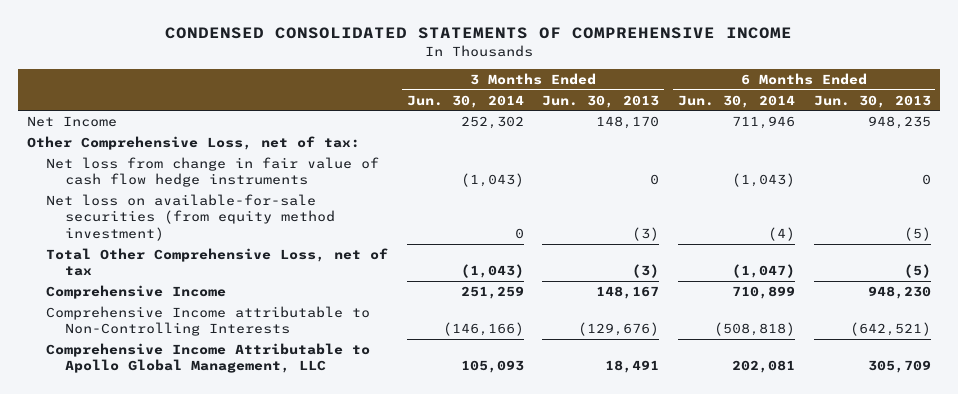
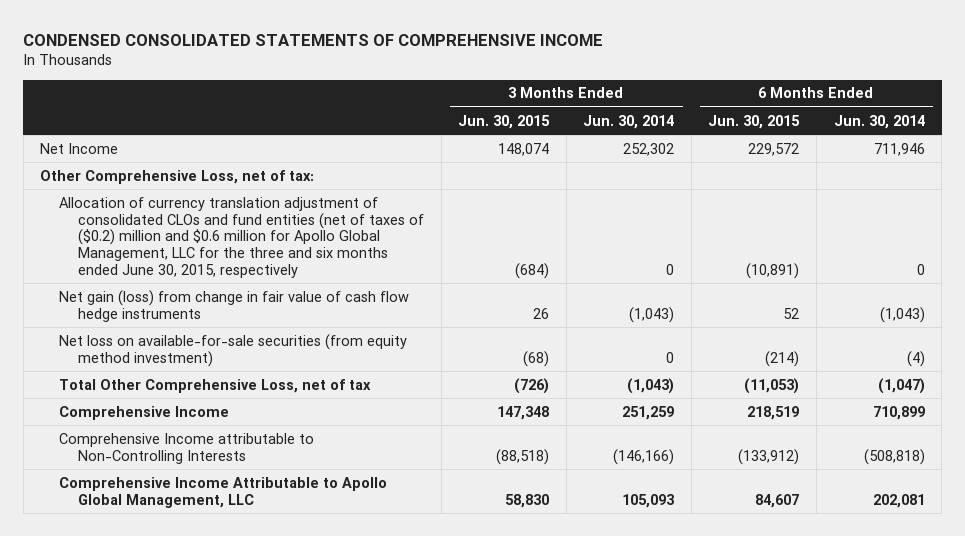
[542,94,660,108] Jun. 30, 2013 -> none
[813,94,931,108] Jun. 30, 2013 -> none
none -> [458,114,551,129] Jun. 30, 2015
none -> [708,114,801,129] Jun. 30, 2015
none -> [59,196,424,278] Allocation of currency translation adjustment of consolidated CLOs and fund entities (net of taxes of ($0.2) million and $0.6 million for Apollo Global Management, LLC for the three and six months ended June 30, 2015, respectively
[46,156,380,188] Net loss from change in fair value of cash flow hedge instruments -> [59,289,410,322] Net gain (loss) from change in fair value of cash flow hedge instruments

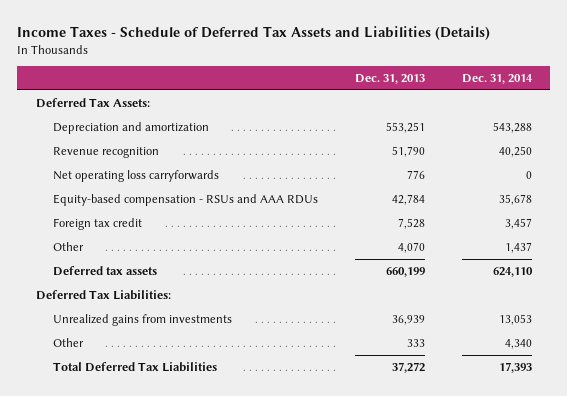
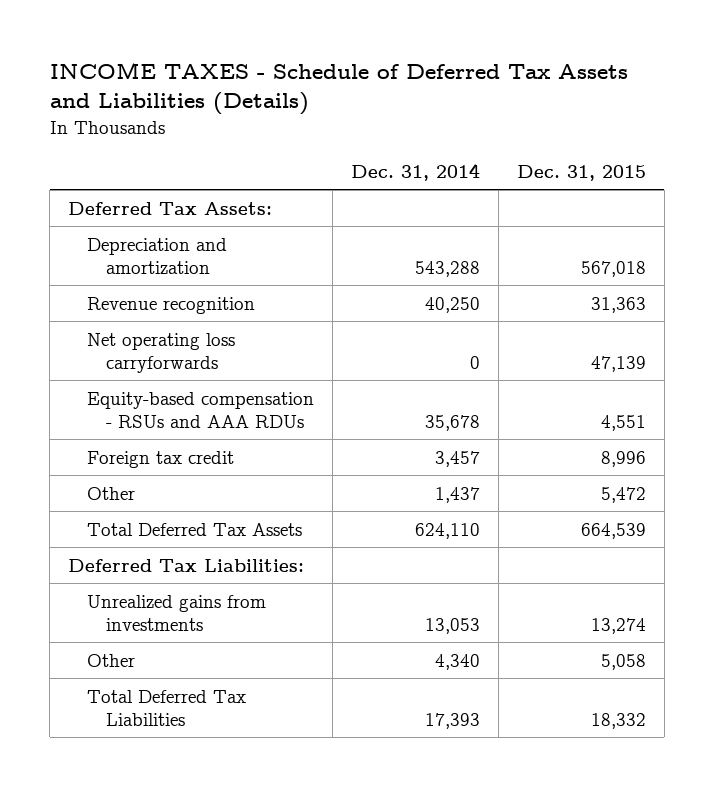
[17,25,491,40] Income Taxes - Schedule of Deferred Tax Assets and Liabilities (Details) -> [49,62,628,116] INCOME TAXES - Schedule of Deferred Tax Assets and Liabilities (Details)
[354,74,425,85] Dec. 31, 2013 -> none
none -> [516,164,646,181] Dec. 31, 2015
[52,265,157,276] Deferred tax assets -> [87,522,303,536] Total Deferred Tax Assets

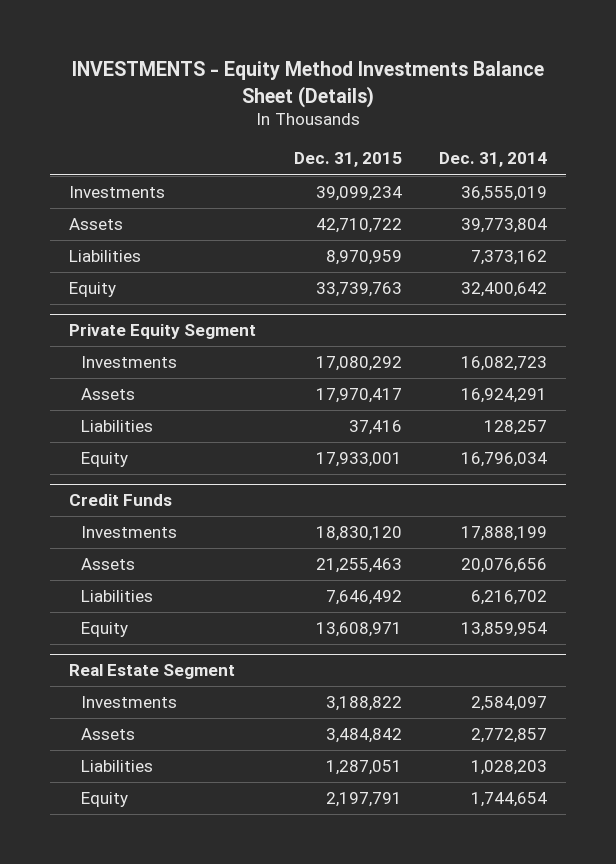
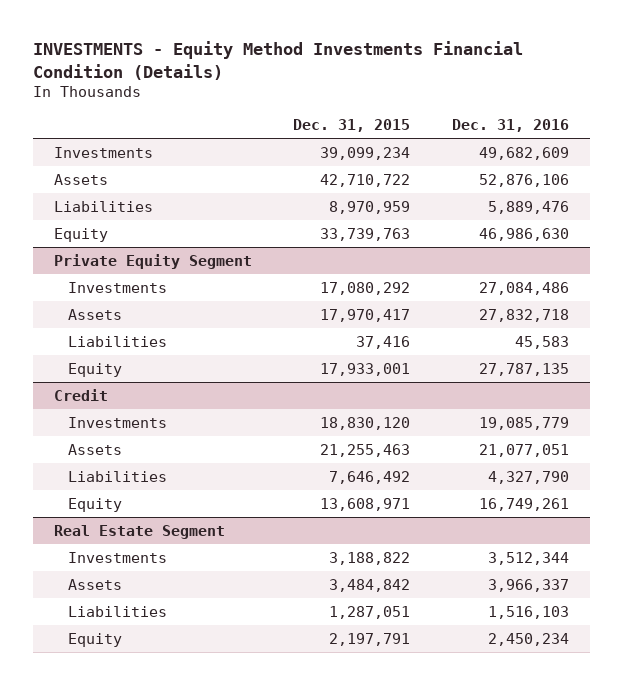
[72,61,545,108] INVESTMENTS - Equity Method Investments Balance Sheet (Details) -> [32,41,523,80] INVESTMENTS - Equity Method Investments Financial Condition (Details)
[439,152,548,168] Dec. 31, 2014 -> none
none -> [452,119,570,133] Dec. 31, 2016
[69,494,173,507] Credit Funds -> [53,388,108,401] Credit

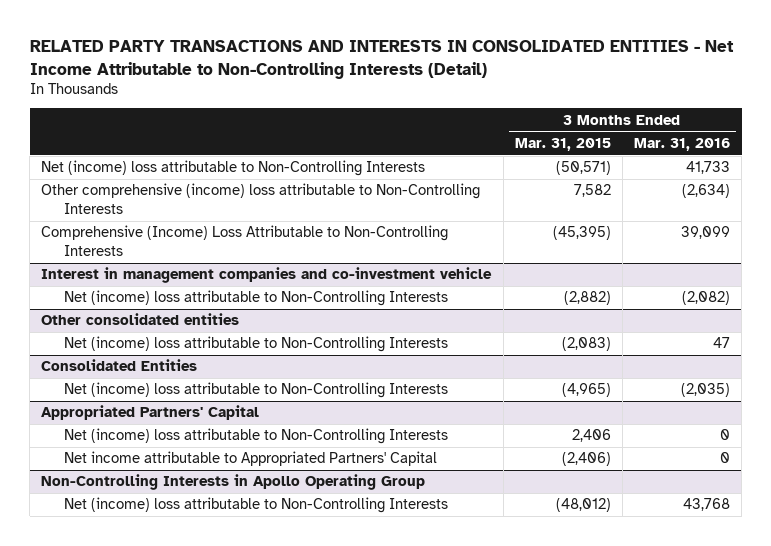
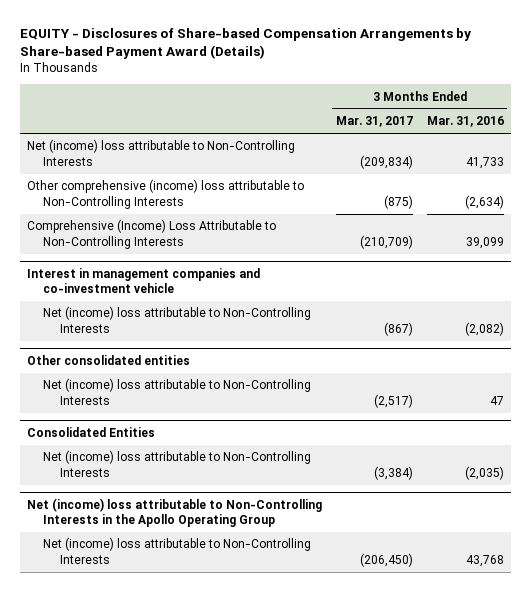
[29,40,734,79] RELATED PARTY TRANSACTIONS AND INTERESTS IN CONSOLIDATED ENTITIES - Net Income Attributable to Non-Controlling Interests (Detail) -> [19,28,471,60] EQUITY - Disclosures of Share-based Compensation Arrangements by Share-based Payment Award (Details)
[514,137,611,151] Mar. 31, 2015 -> none
none -> [335,116,413,128] Mar. 31, 2017
[41,405,260,421] Appropriated Partners' Capital -> none
[63,428,448,445] Net (income) loss attributable to Non-Controlling Interests -> none
[63,451,437,467] Net income attributable to Appropriated Partners' Capital -> none
[41,474,426,491] Non-Controlling Interests in Apollo Operating Group -> [26,498,322,528] Net (income) loss attributable to Non-Controlling Interests in the Apollo Operating Group

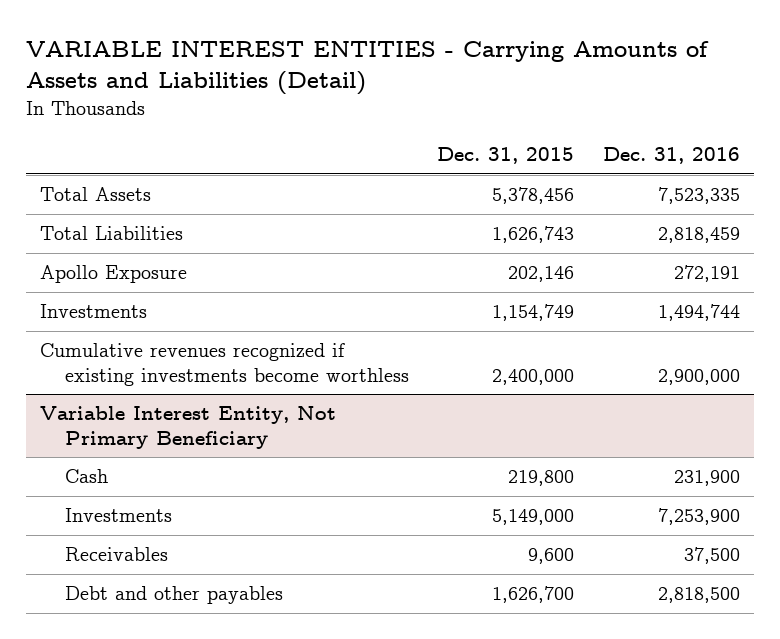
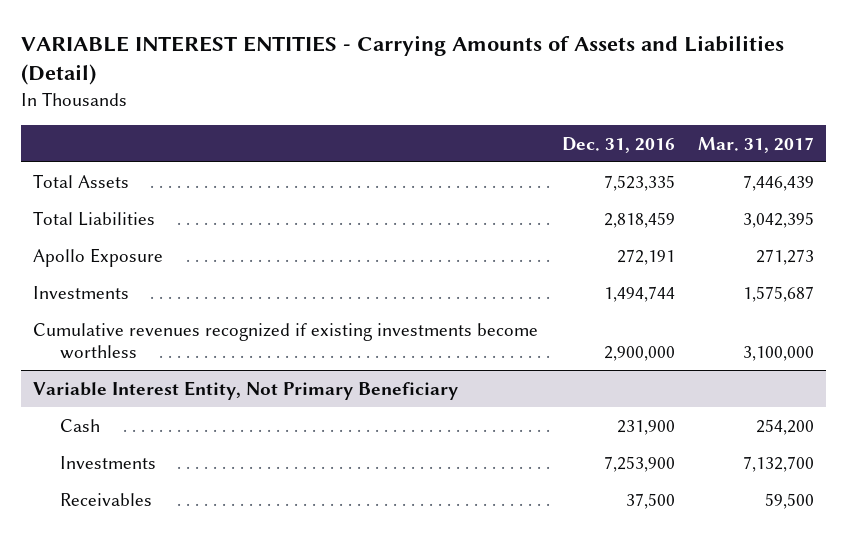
[437,147,575,165] Dec. 31, 2015 -> none
none -> [697,136,814,153] Mar. 31, 2017
[64,586,283,605] Debt and other payables -> none

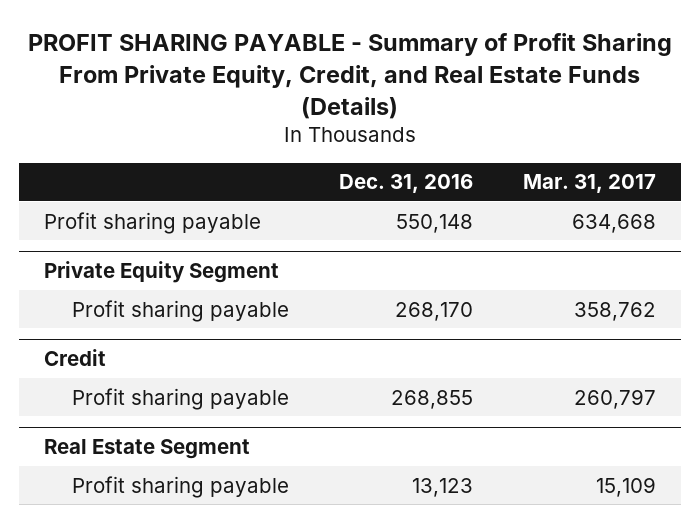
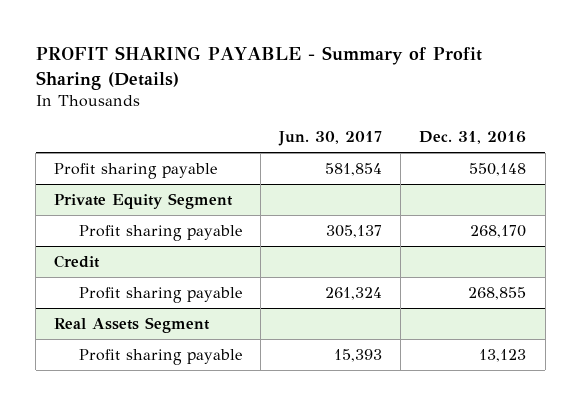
[27,32,672,119] PROFIT SHARING PAYABLE - Summary of Profit Sharing From Private Equity, Credit, and Real Estate Funds (Details) -> [35,46,482,90] PROFIT SHARING PAYABLE - Summary of Profit Sharing (Details)
[522,174,656,194] Mar. 31, 2017 -> none
none -> [277,131,382,147] Jun. 30, 2017
[43,439,250,460] Real Estate Segment -> [54,316,211,333] Real Assets Segment

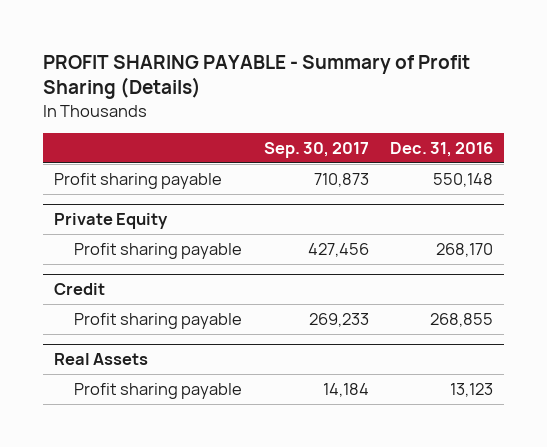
[277,131,382,147] Jun. 30, 2017 -> none
none -> [263,141,369,158] Sep. 30, 2017
[54,192,234,209] Private Equity Segment -> [54,213,169,230] Private Equity
[54,316,211,333] Real Assets Segment -> [54,353,149,366] Real Assets

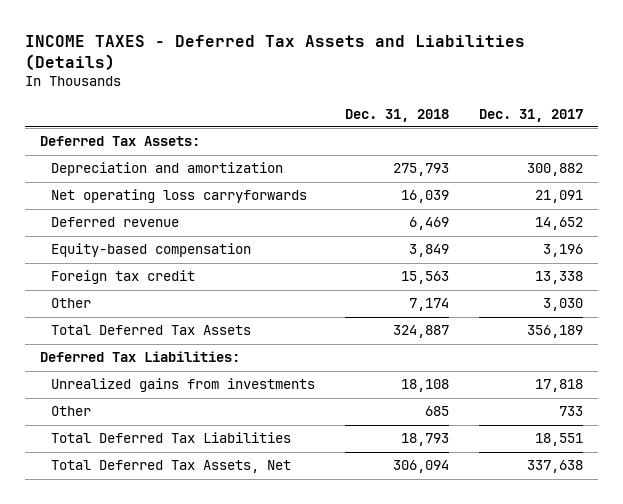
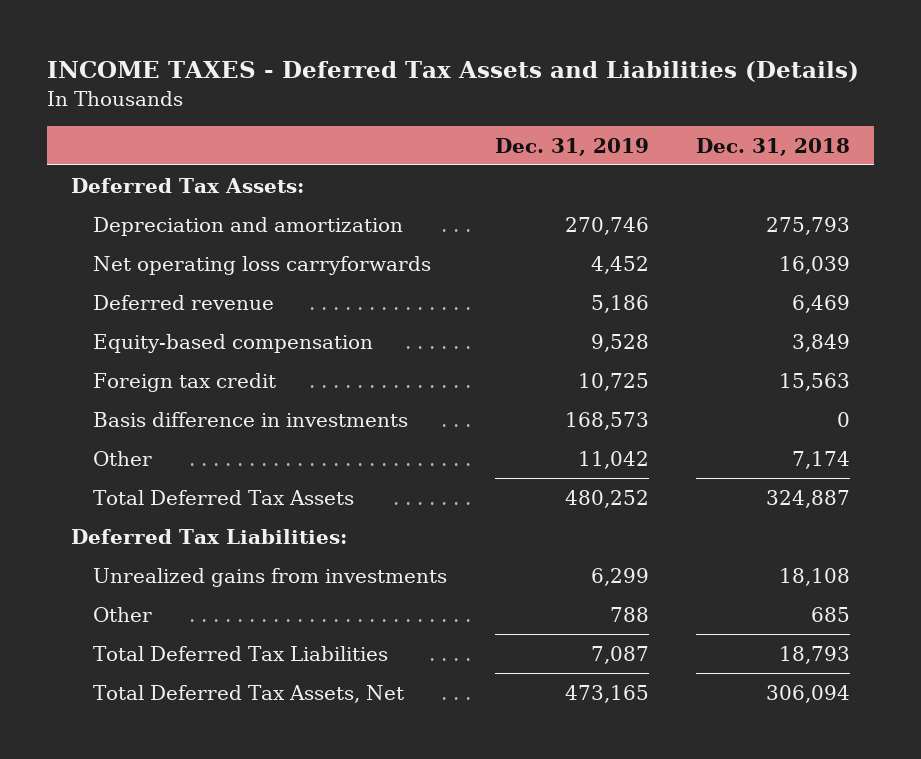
[479,108,584,122] Dec. 31, 2017 -> none
none -> [494,137,649,156] Dec. 31, 2019
none -> [92,411,408,427] Basis difference in investments

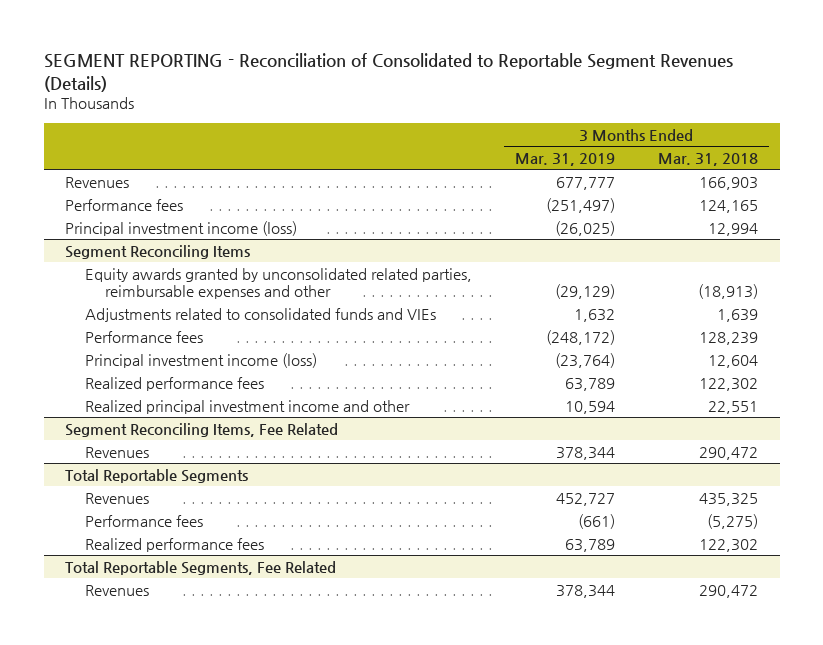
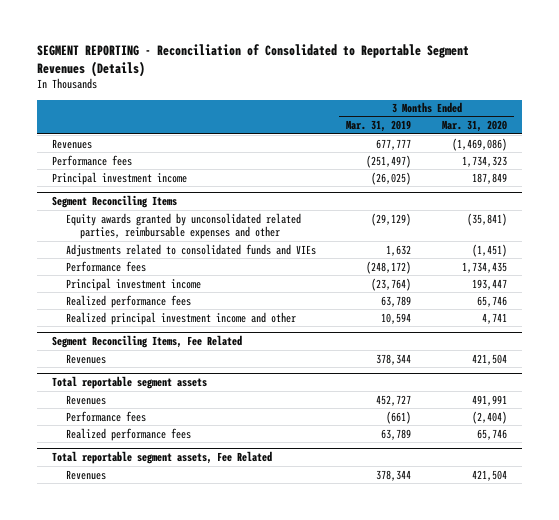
[657,152,758,166] Mar. 31, 2018 -> none
none -> [441,120,507,133] Mar. 31, 2020
[65,220,298,236] Principal investment income (loss) -> [51,171,187,185] Principal investment income
[84,352,317,368] Principal investment income (loss) -> [66,277,202,291] Principal investment income
[65,468,249,483] Total Reportable Segments -> [51,376,207,390] Total reportable segment assets
[65,560,337,575] Total Reportable Segments, Fee Related -> [51,451,272,465] Total reportable segment assets, Fee Related

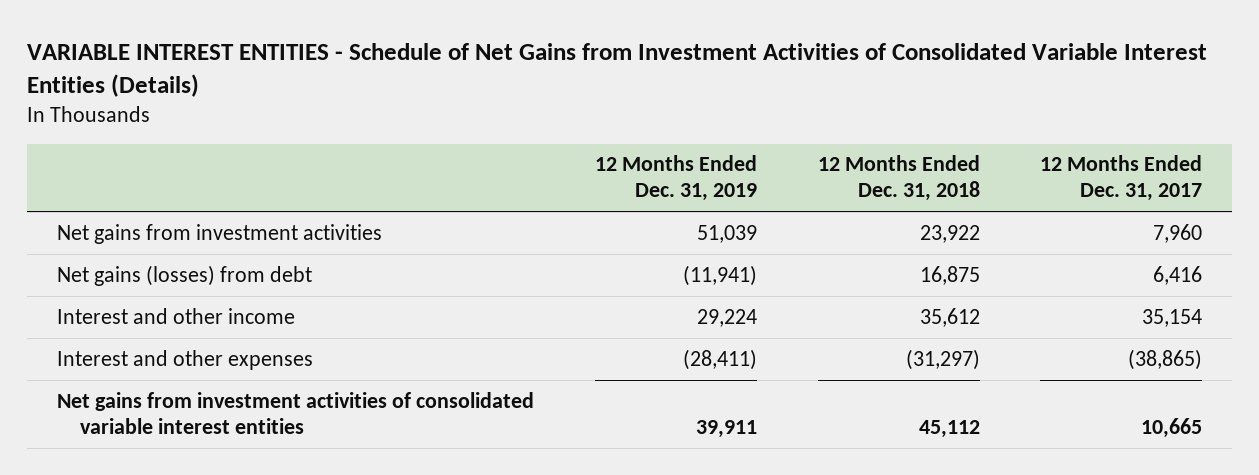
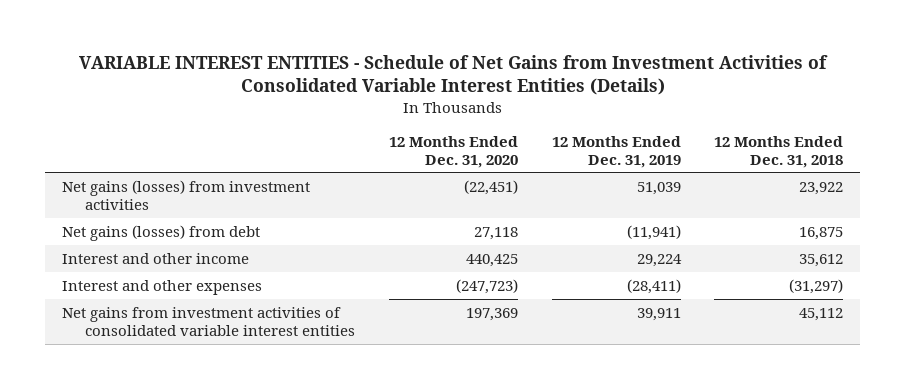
[1040,155,1203,202] 12 Months Ended Dec. 31, 2017 -> none
none -> [389,135,519,168] 12 Months Ended Dec. 31, 2020
[57,223,383,244] Net gains from investment activities -> [61,179,310,210] Net gains (losses) from investment activities

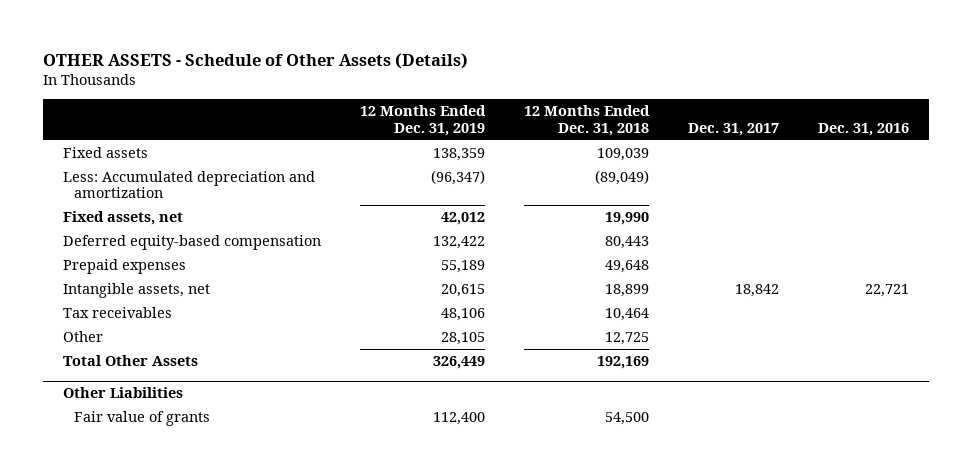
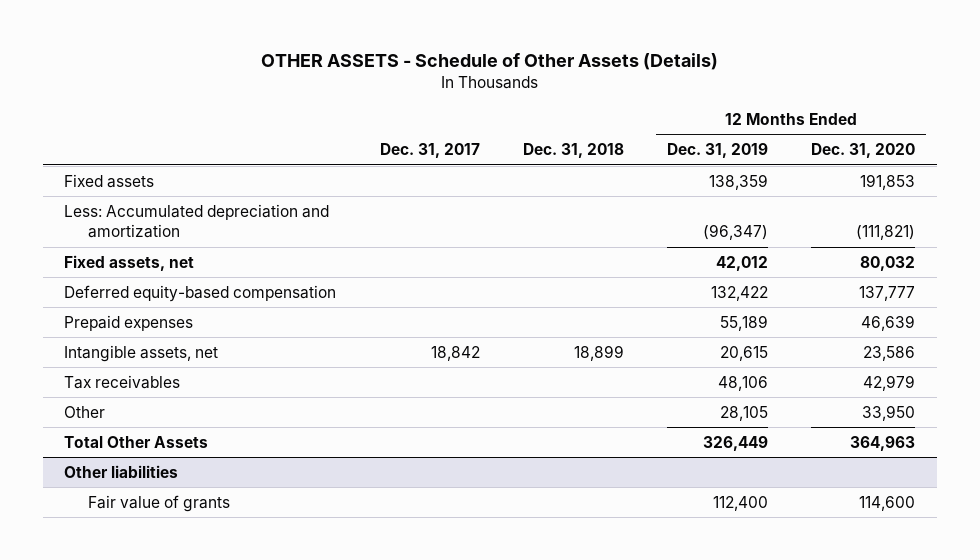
[524,105,651,136] 12 Months Ended Dec. 31, 2018 -> none
[818,122,910,136] Dec. 31, 2016 -> none
none -> [522,143,624,159] Dec. 31, 2018
none -> [811,143,916,159] Dec. 31, 2020
[62,387,183,399] Other Liabilities -> [64,464,179,478] Other liabilities

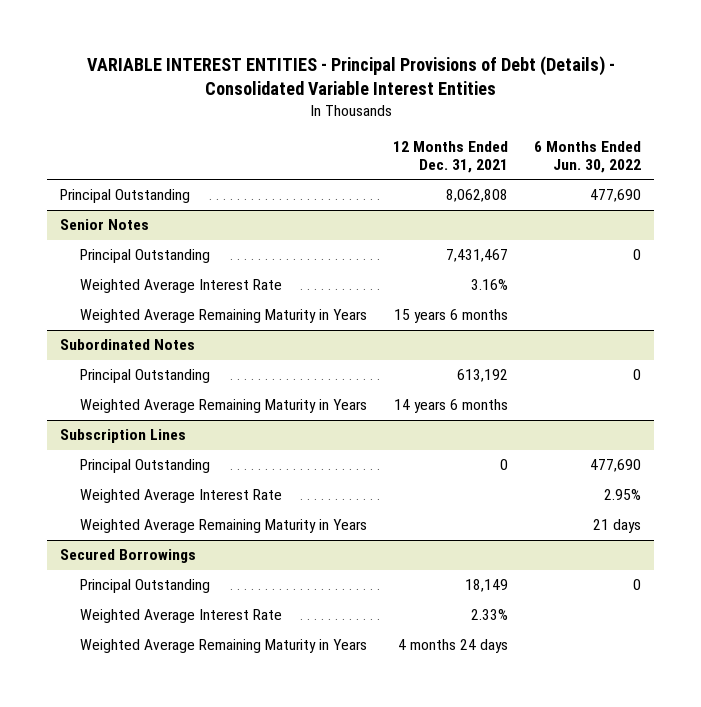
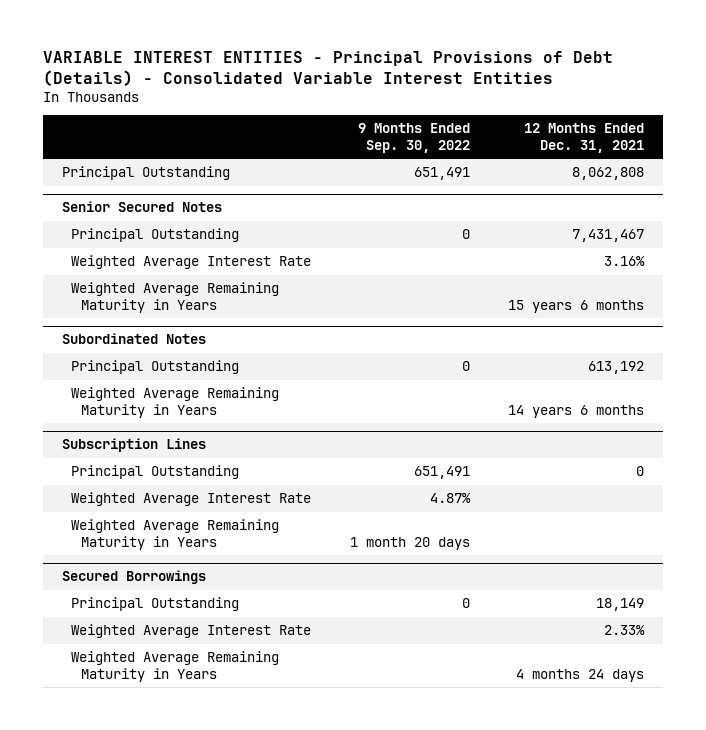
[534,140,642,173] 6 Months Ended Jun. 30, 2022 -> none
none -> [357,123,470,153] 9 Months Ended Sep. 30, 2022
[59,219,149,231] Senior Notes -> [61,201,222,213] Senior Secured Notes

